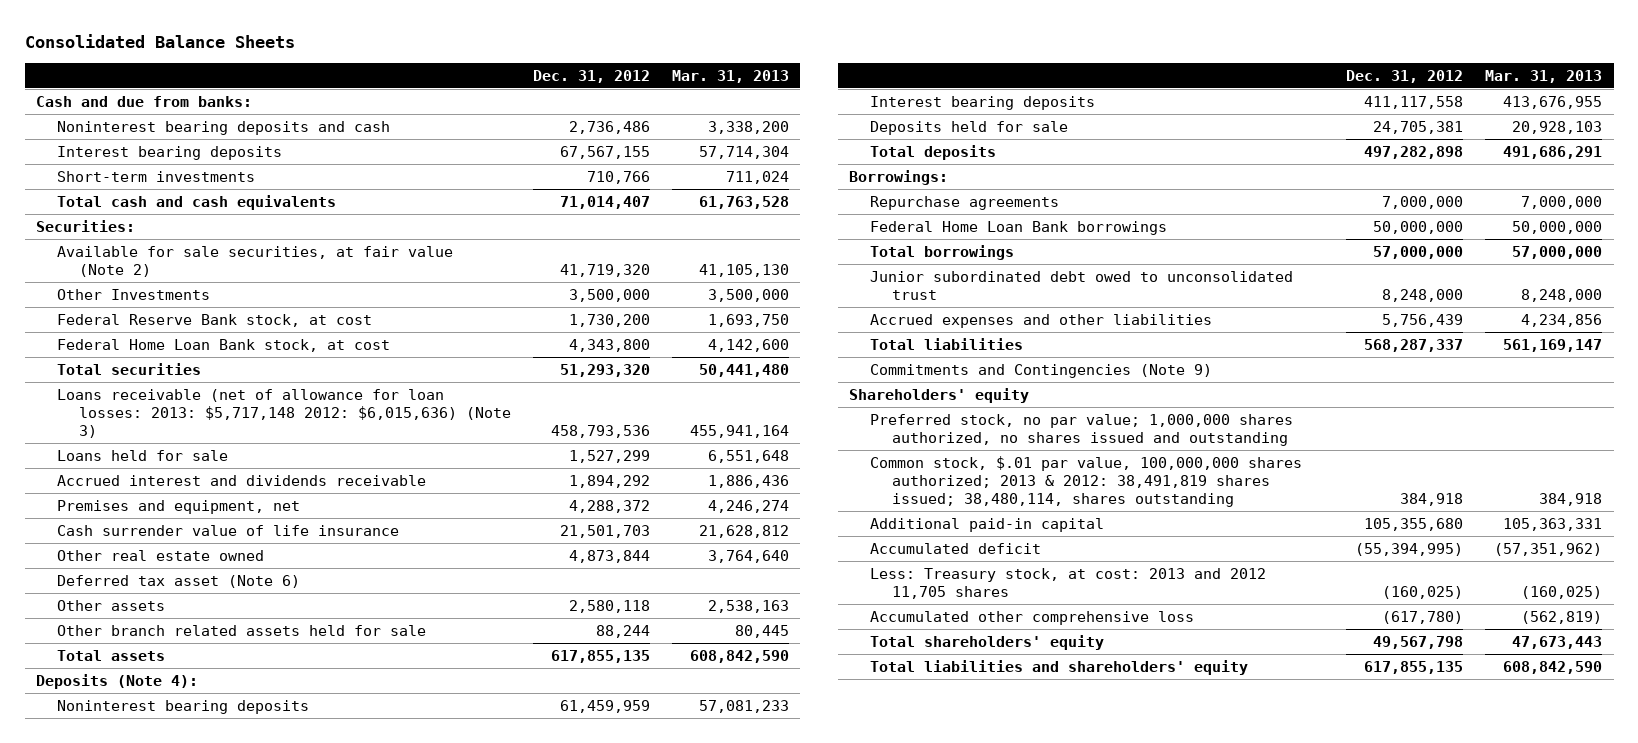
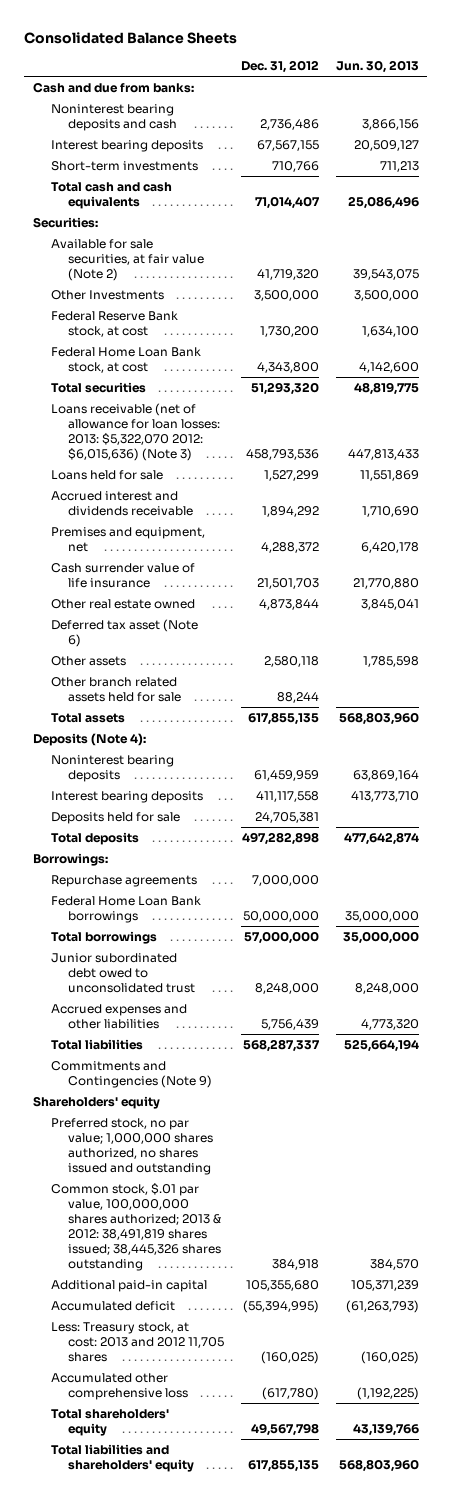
[672,69,790,83] Mar. 31, 2013 -> none
none -> [335,60,419,74] Jun. 30, 2013
[57,389,511,438] Loans receivable (net of allowance for loan losses: 2013: $5,717,148 2012: $6,015,636) (Note 3) -> [50,402,221,462] Loans receivable (net of allowance for loan losses: 2013: $5,322,070 2012: $6,015,636) (Note 3)
[870,456,1303,507] Common stock, $.01 par value, 100,000,000 shares authorized; 2013 & 2012: 38,491,819 shares issued; 38,480,114, shares outstanding -> [50,1182,222,1272] Common stock, $.01 par value, 100,000,000 shares authorized; 2013 & 2012: 38,491,819 shares issued; 38,445,326 shares outstanding

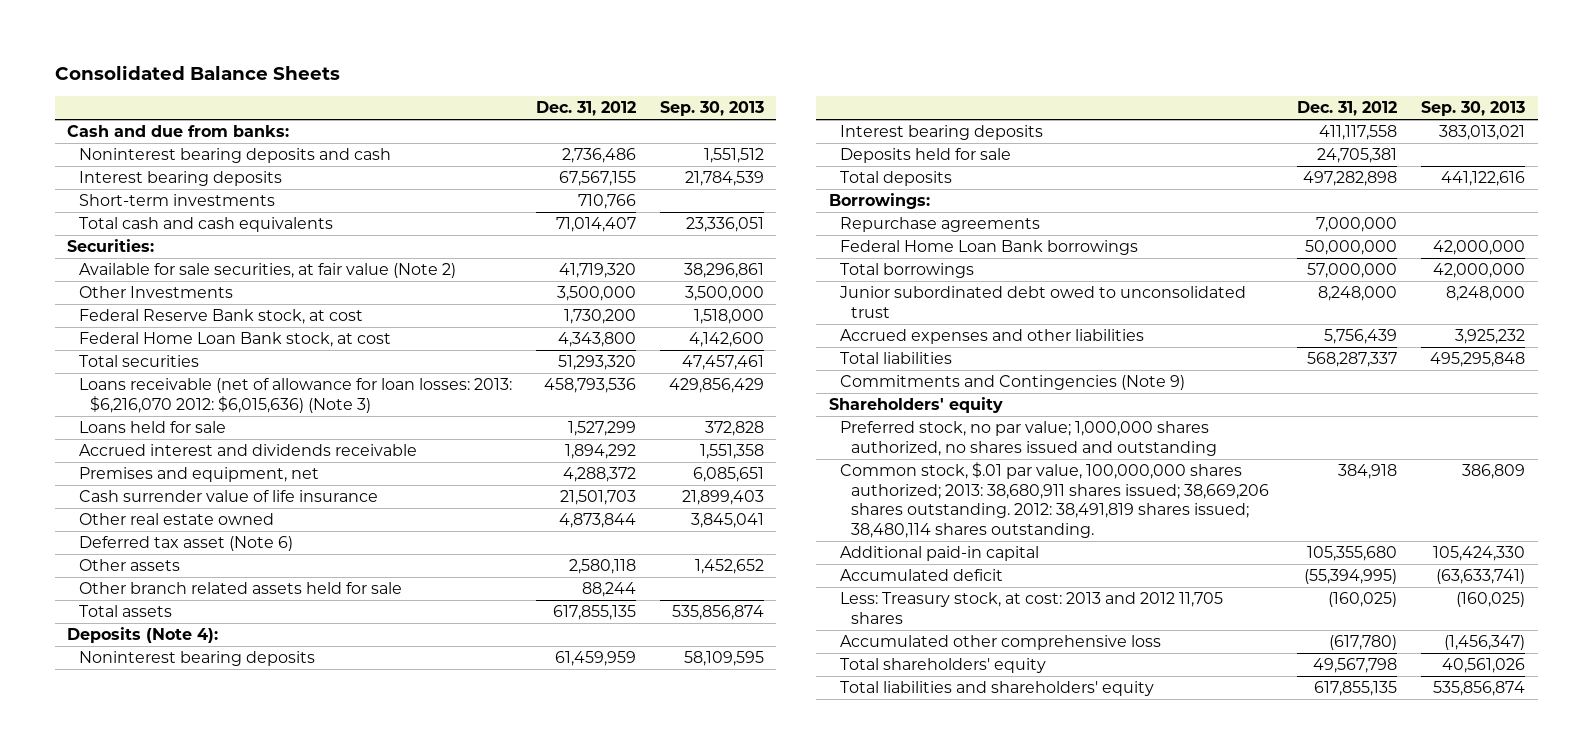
[335,60,419,74] Jun. 30, 2013 -> none
none -> [660,101,765,117] Sep. 30, 2013
[50,402,221,462] Loans receivable (net of allowance for loan losses: 2013: $5,322,070 2012: $6,015,636) (Note 3) -> [78,378,512,413] Loans receivable (net of allowance for loan losses: 2013: $6,216,070 2012: $6,015,636) (Note 3)
[50,1182,222,1272] Common stock, $.01 par value, 100,000,000 shares authorized; 2013 & 2012: 38,491,819 shares issued; 38,445,326 shares outstanding -> [839,462,1269,538] Common stock, $.01 par value, 100,000,000 shares authorized; 2013: 38,680,911 shares issued; 38,669,206 shares outstanding. 2012: 38,491,819 shares issued; 38,480,114 shares outstanding.

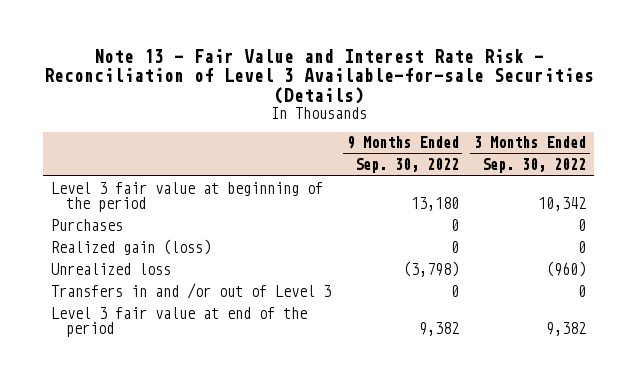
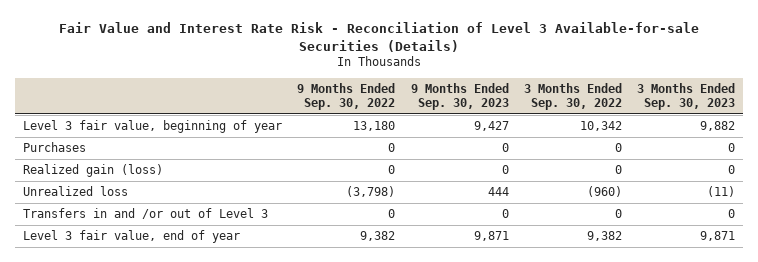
[43,48,594,104] Note 13 - Fair Value and Interest Rate Risk - Reconciliation of Level 3 Available-for-sale Securities (Details) -> [59,22,700,52] Fair Value and Interest Rate Risk - Reconciliation of Level 3 Available-for-sale Securities (Details)
none -> [410,83,509,110] 9 Months Ended Sep. 30, 2023
none -> [637,83,736,110] 3 Months Ended Sep. 30, 2023
[51,181,324,212] Level 3 fair value at beginning of the period -> [22,120,282,134] Level 3 fair value, beginning of year
[51,306,308,337] Level 3 fair value at end of the period -> [22,230,240,244] Level 3 fair value, end of year

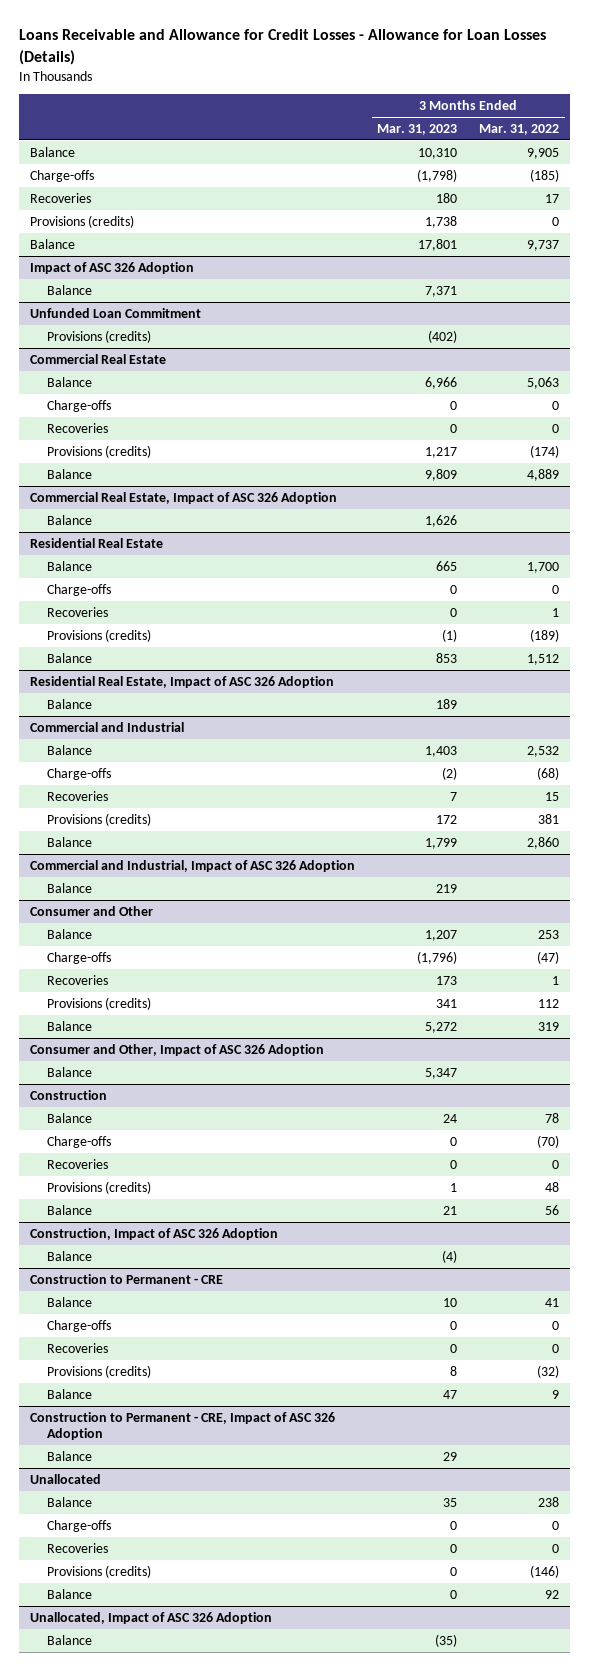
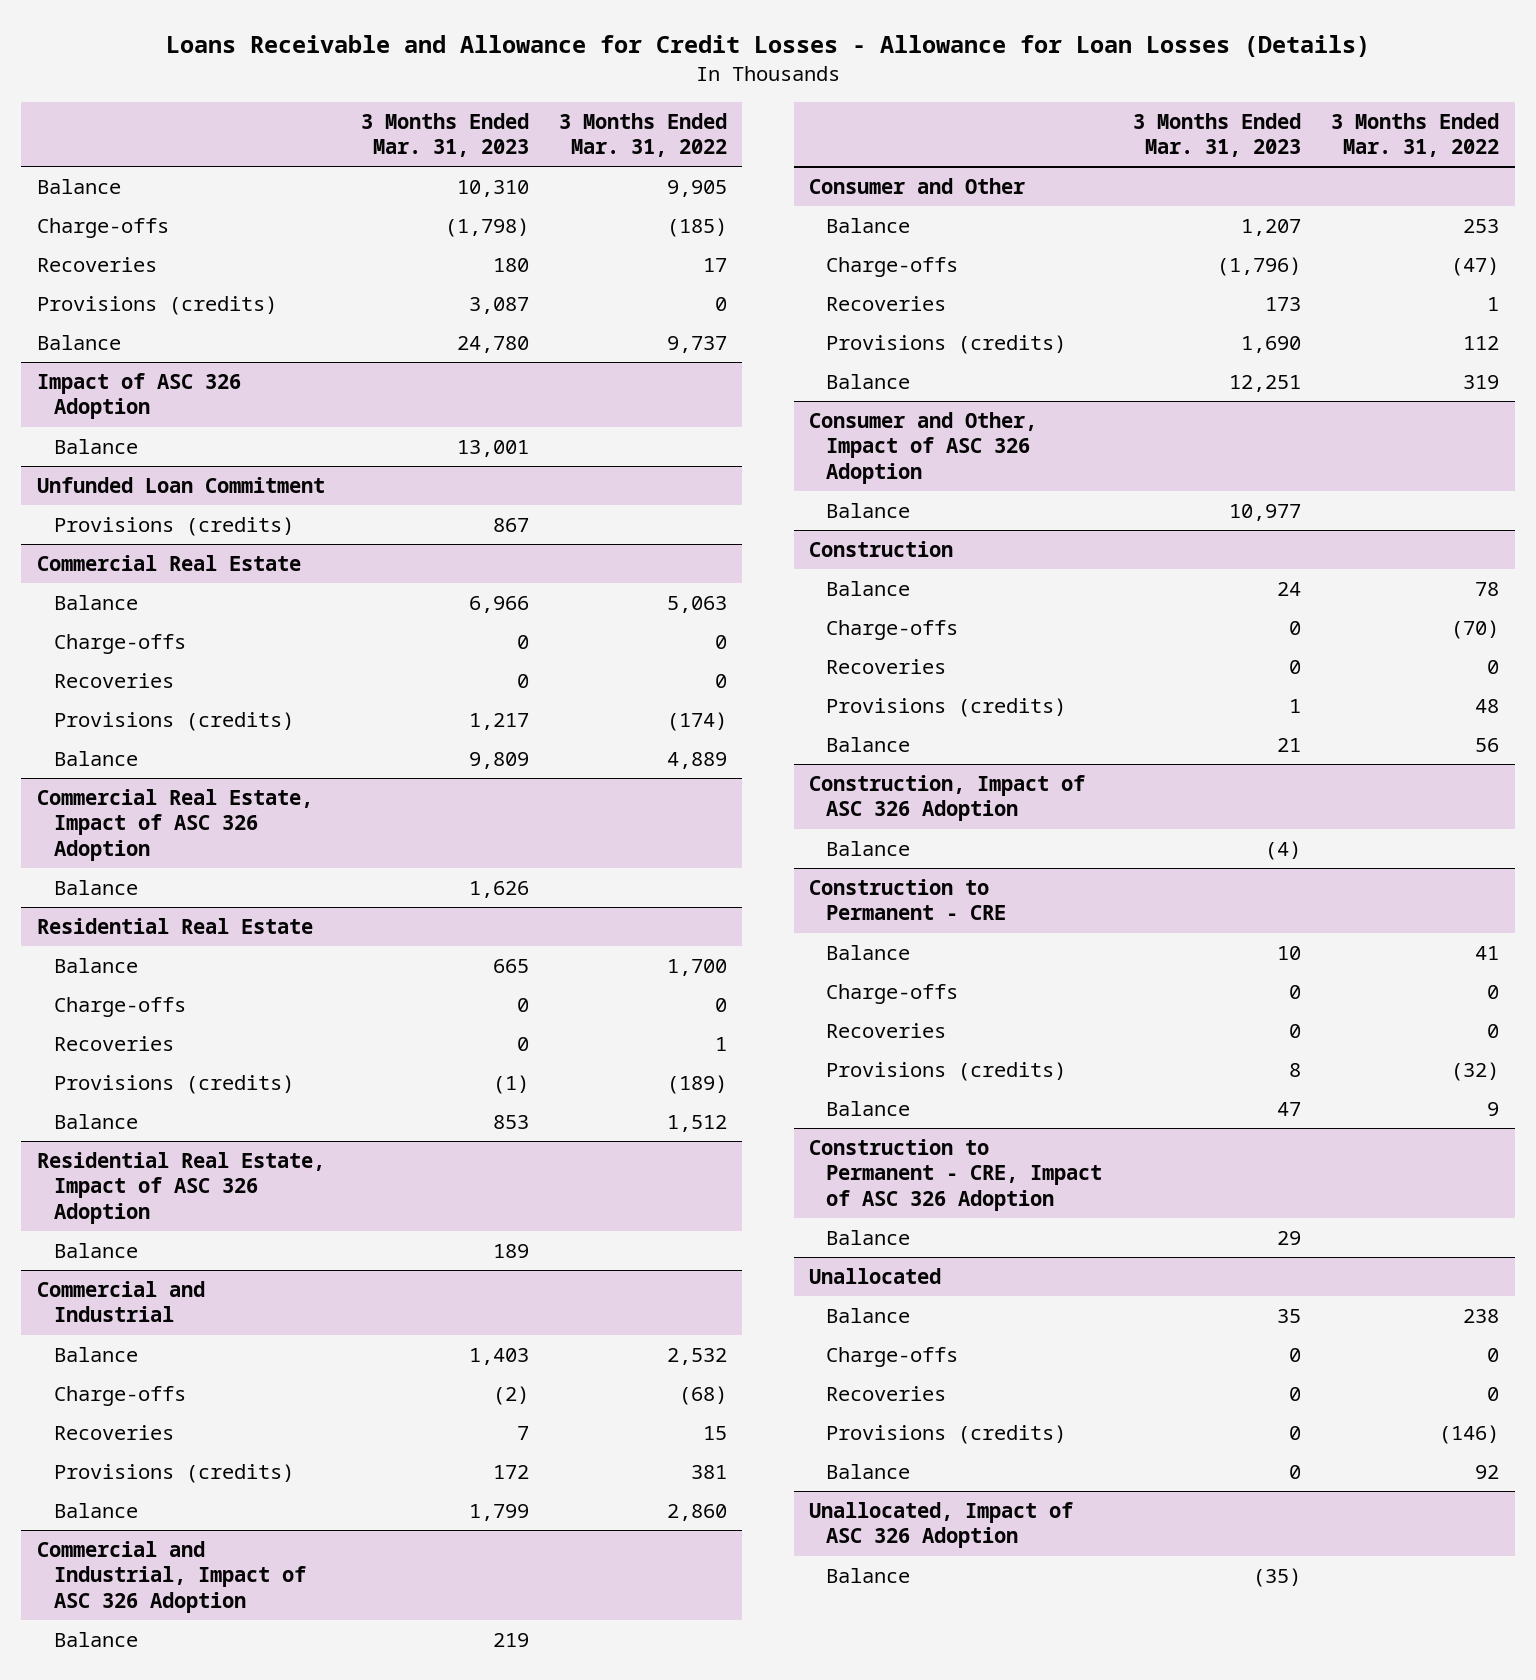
[425,215,458,228] 1,738 -> [468,296,529,314] 3,087
[418,238,458,251] 17,801 -> [456,335,529,353] 24,780
[425,285,458,297] 7,371 -> [456,439,529,457] 13,001
[428,329,458,343] (402) -> [492,517,529,532] 867
[436,998,458,1008] 341 -> [1240,335,1301,353] 1,690
[425,1021,458,1033] 5,272 -> [1228,374,1301,392] 12,251
[425,1067,458,1079] 5,347 -> [1228,503,1301,521] 10,977

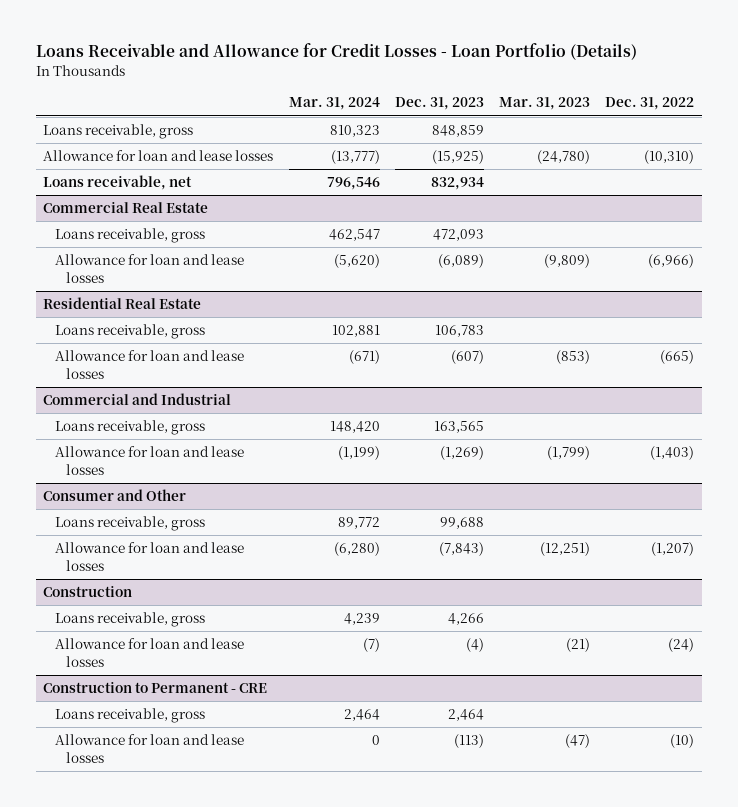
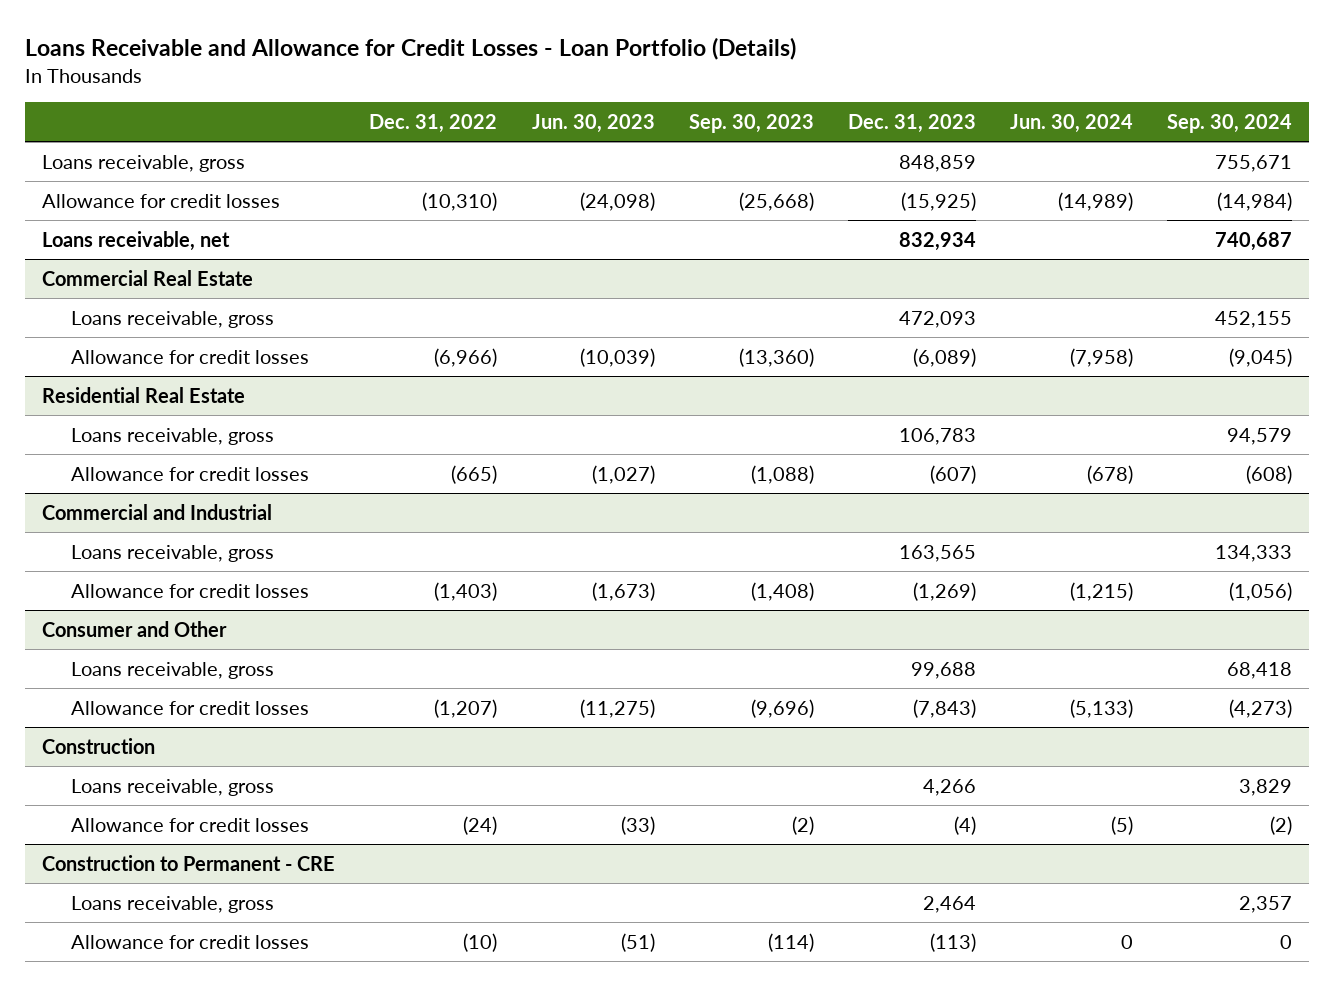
[288,97,380,111] Mar. 31, 2024 -> none
[499,97,591,111] Mar. 31, 2023 -> none
none -> [531,113,655,133] Jun. 30, 2023
none -> [688,113,814,133] Sep. 30, 2023
none -> [1009,113,1133,133] Jun. 30, 2024
none -> [1166,113,1292,133] Sep. 30, 2024
[43,150,274,162] Allowance for loan and lease losses -> [42,193,281,208] Allowance for credit losses
[54,254,244,283] Allowance for loan and lease losses -> [70,349,309,364] Allowance for credit losses
[54,350,244,379] Allowance for loan and lease losses -> [70,466,309,481] Allowance for credit losses
[54,446,244,475] Allowance for loan and lease losses -> [70,583,309,598] Allowance for credit losses
[54,542,244,571] Allowance for loan and lease losses -> [70,700,309,715] Allowance for credit losses
[54,638,244,667] Allowance for loan and lease losses -> [70,817,309,832] Allowance for credit losses
[54,734,244,763] Allowance for loan and lease losses -> [70,934,309,949] Allowance for credit losses

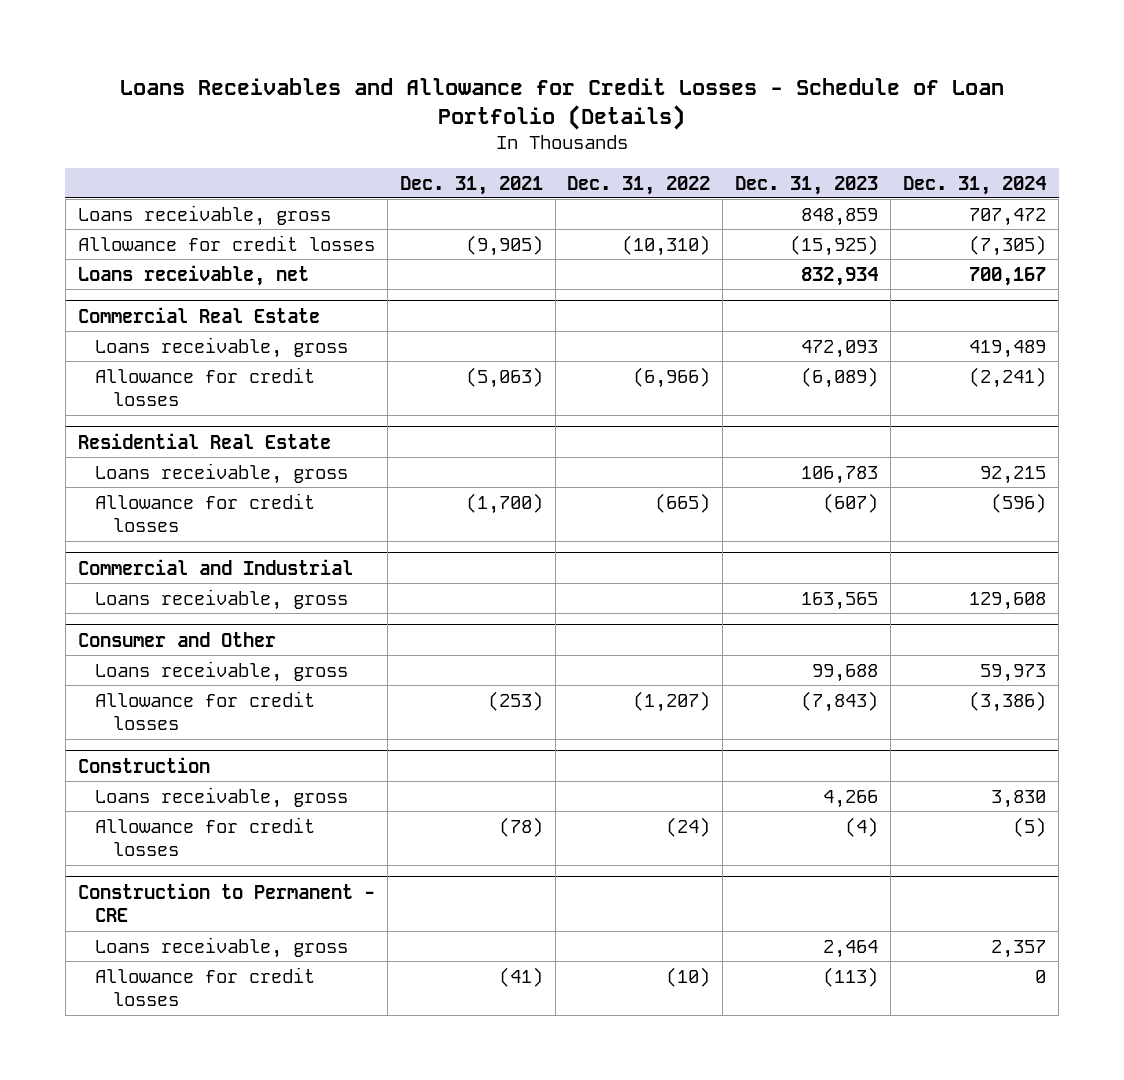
[25,36,797,60] Loans Receivable and Allowance for Credit Losses - Loan Portfolio (Details) -> [119,77,1004,130] Loans Receivables and Allowance for Credit Losses - Schedule of Loan Portfolio (Details)
[531,113,655,133] Jun. 30, 2023 -> none
[688,113,814,133] Sep. 30, 2023 -> none
[1009,113,1133,133] Jun. 30, 2024 -> none
[1166,113,1292,133] Sep. 30, 2024 -> none
none -> [399,175,543,195] Dec. 31, 2021
none -> [903,175,1047,195] Dec. 31, 2024
[70,583,309,598] Allowance for credit losses -> none

